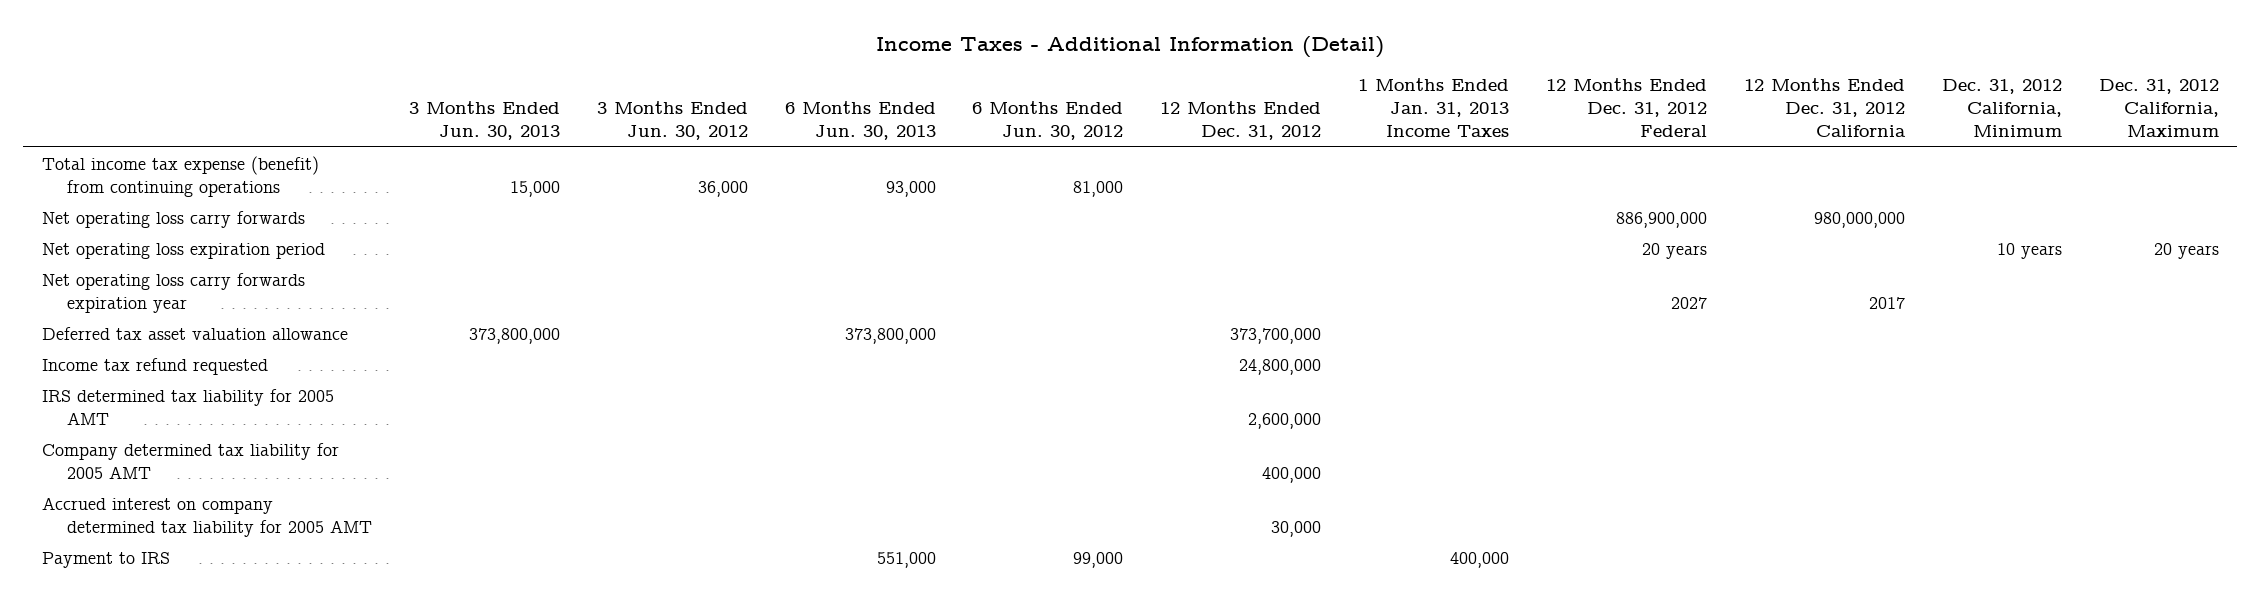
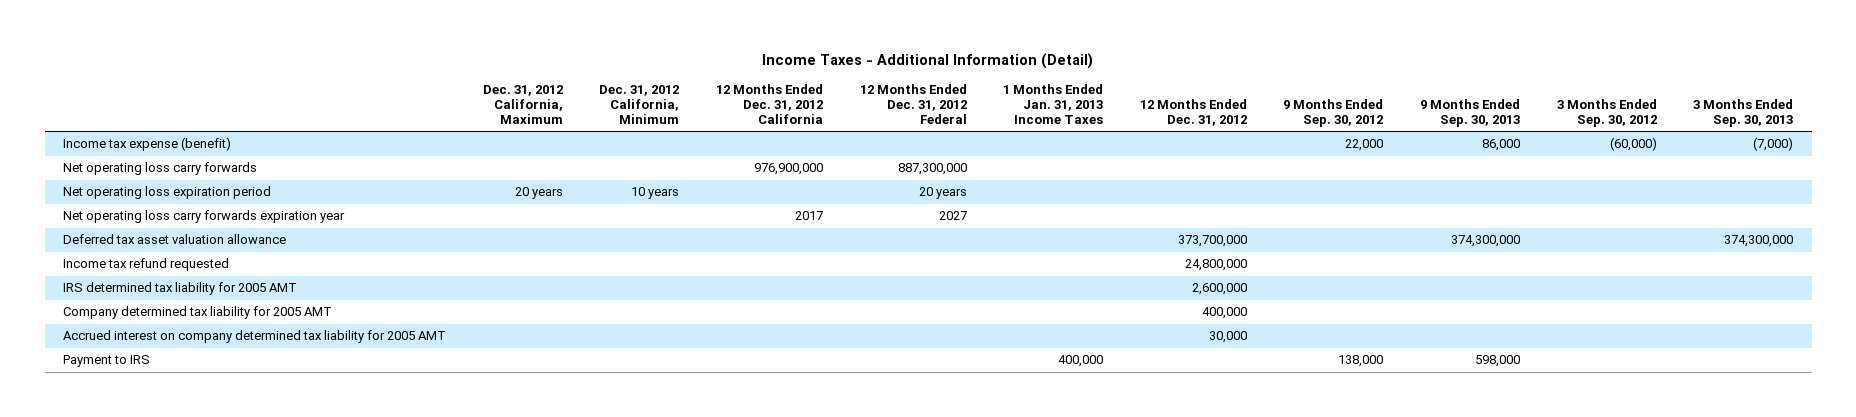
[408,101,560,141] 3 Months Ended Jun. 30, 2013 -> none
[596,101,748,141] 3 Months Ended Jun. 30, 2012 -> none
[784,101,936,141] 6 Months Ended Jun. 30, 2013 -> none
[972,101,1124,141] 6 Months Ended Jun. 30, 2012 -> none
none -> [1283,98,1384,127] 9 Months Ended Sep. 30, 2012
none -> [1420,98,1521,127] 9 Months Ended Sep. 30, 2013
none -> [1556,98,1657,127] 3 Months Ended Sep. 30, 2012
none -> [1693,98,1794,127] 3 Months Ended Sep. 30, 2013
[41,155,319,197] Total income tax expense (benefit) from continuing operations -> [63,137,232,152] Income tax expense (benefit)
[1616,211,1708,228] 886,900,000 -> [897,163,967,176] 887,300,000
[1813,211,1905,228] 980,000,000 -> [753,163,823,176] 976,900,000

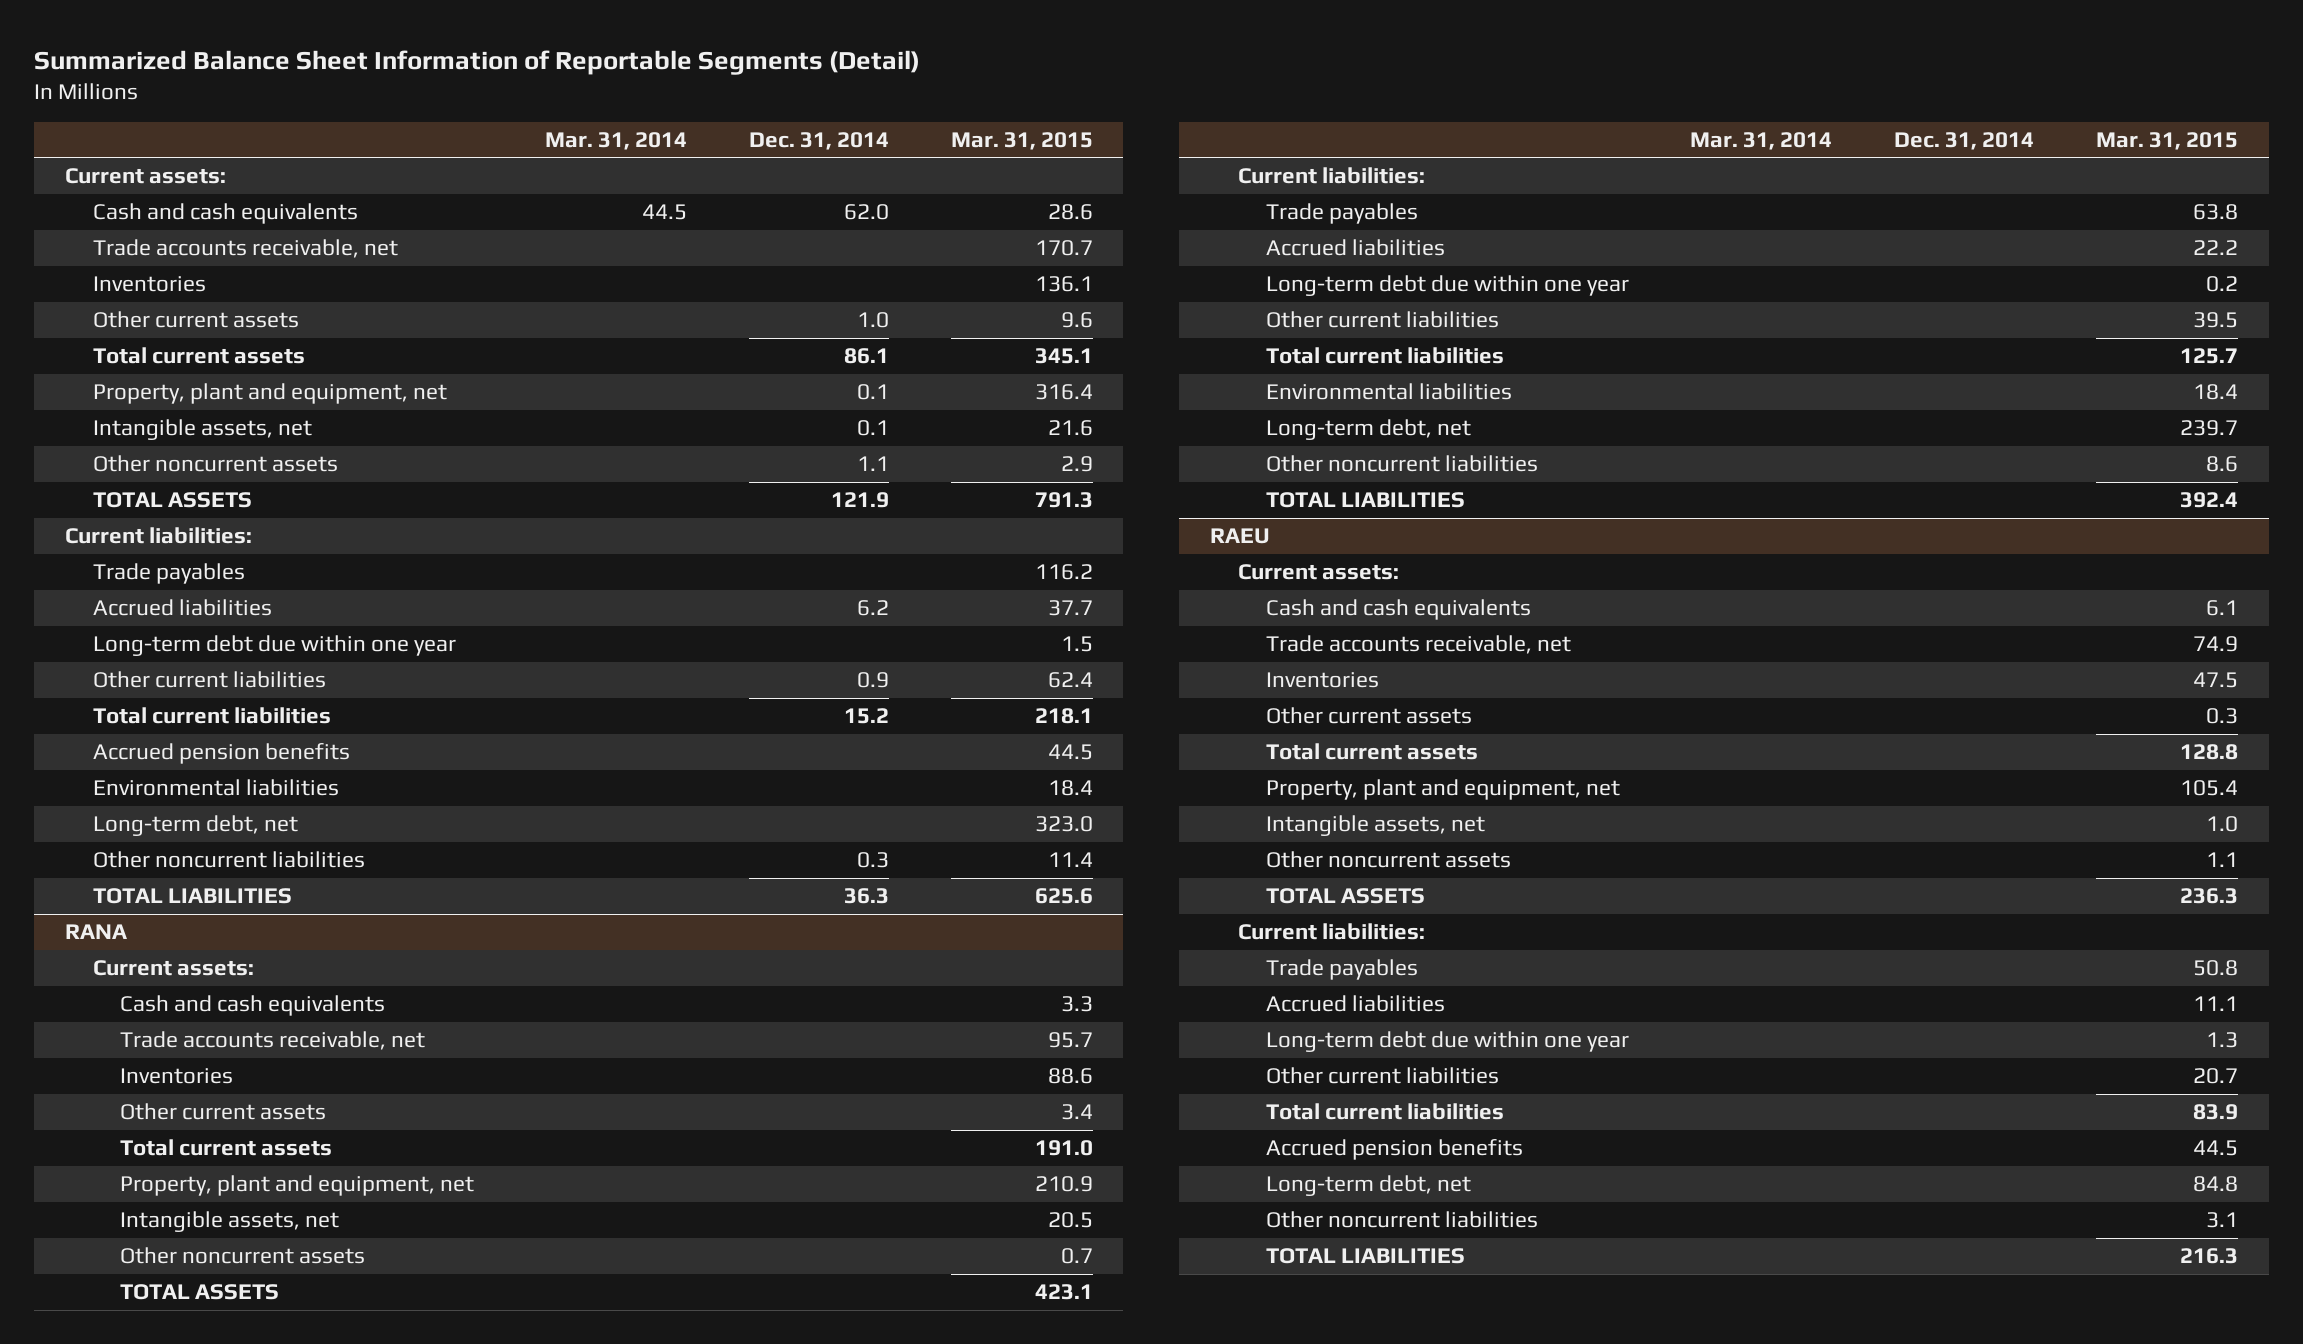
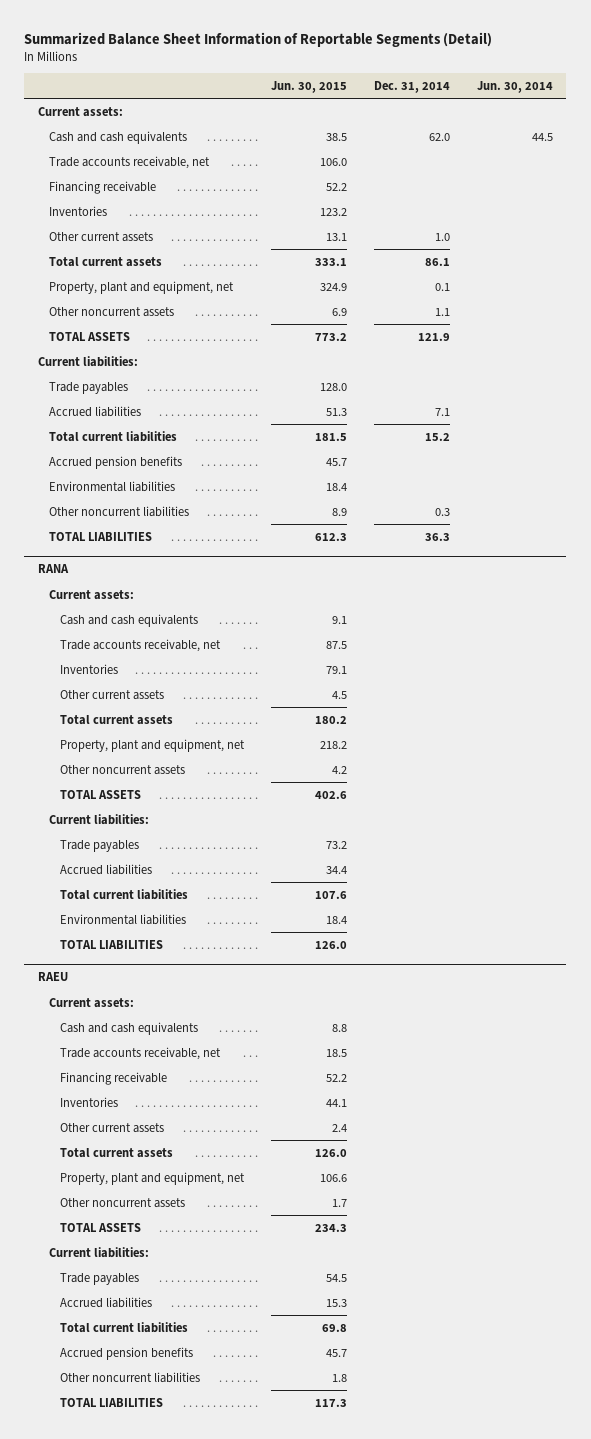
[545,131,688,150] Mar. 31, 2014 -> none
[950,131,1093,150] Mar. 31, 2015 -> none
none -> [271,80,348,93] Jun. 30, 2015
none -> [477,80,554,93] Jun. 30, 2014
none -> [48,180,156,194] Financing receivable
[92,419,312,441] Intangible assets, net -> none
[92,635,456,657] Long-term debt due within one year -> none
[92,671,326,689] Other current liabilities -> none
[856,600,889,617] 6.2 -> [435,407,451,416] 7.1
[92,815,298,837] Long-term debt, net -> none
[120,1211,340,1233] Intangible assets, net -> none
[1265,275,1629,297] Long-term debt due within one year -> none
[1265,311,1499,329] Other current liabilities -> none
[1265,419,1471,441] Long-term debt, net -> none
[1265,455,1538,473] Other noncurrent liabilities -> none
none -> [60,1071,168,1085] Financing receivable
[1265,815,1485,837] Intangible assets, net -> none
[1265,1031,1629,1053] Long-term debt due within one year -> none
[1265,1067,1499,1085] Other current liabilities -> none
[1265,1175,1471,1197] Long-term debt, net -> none

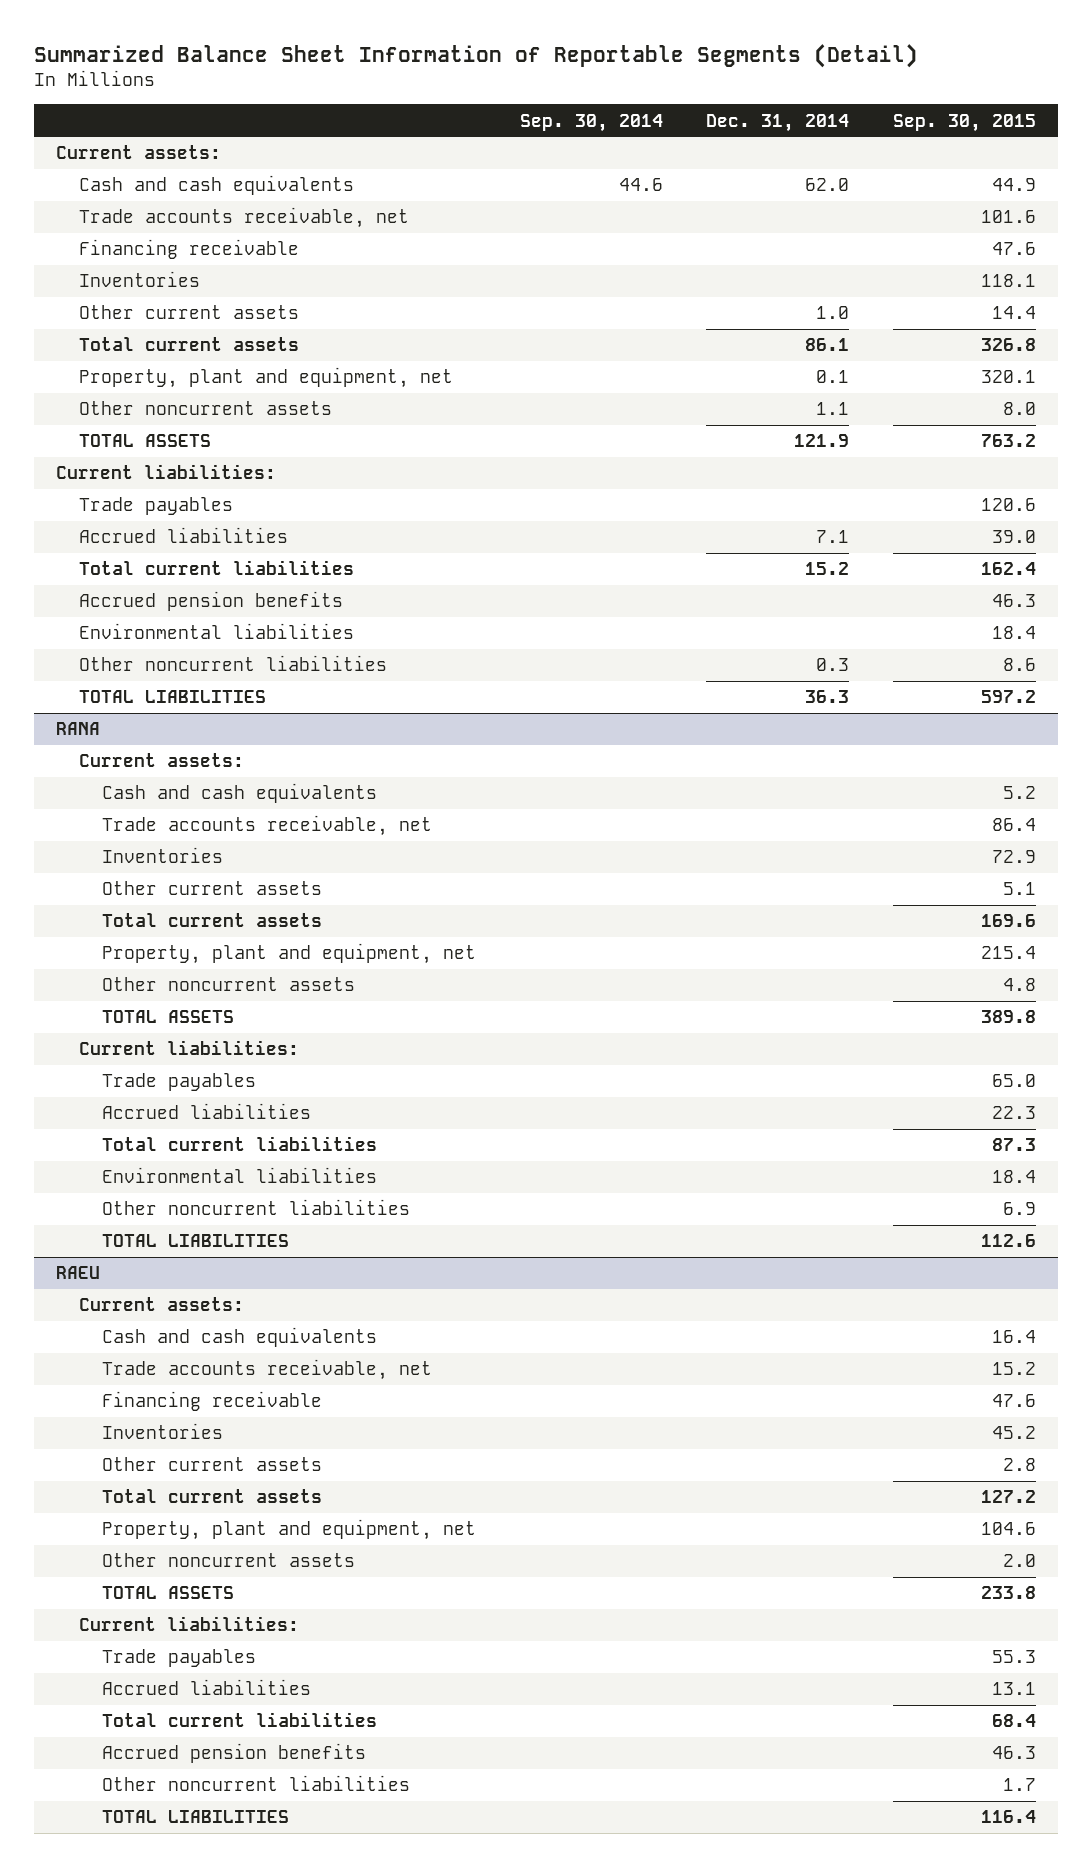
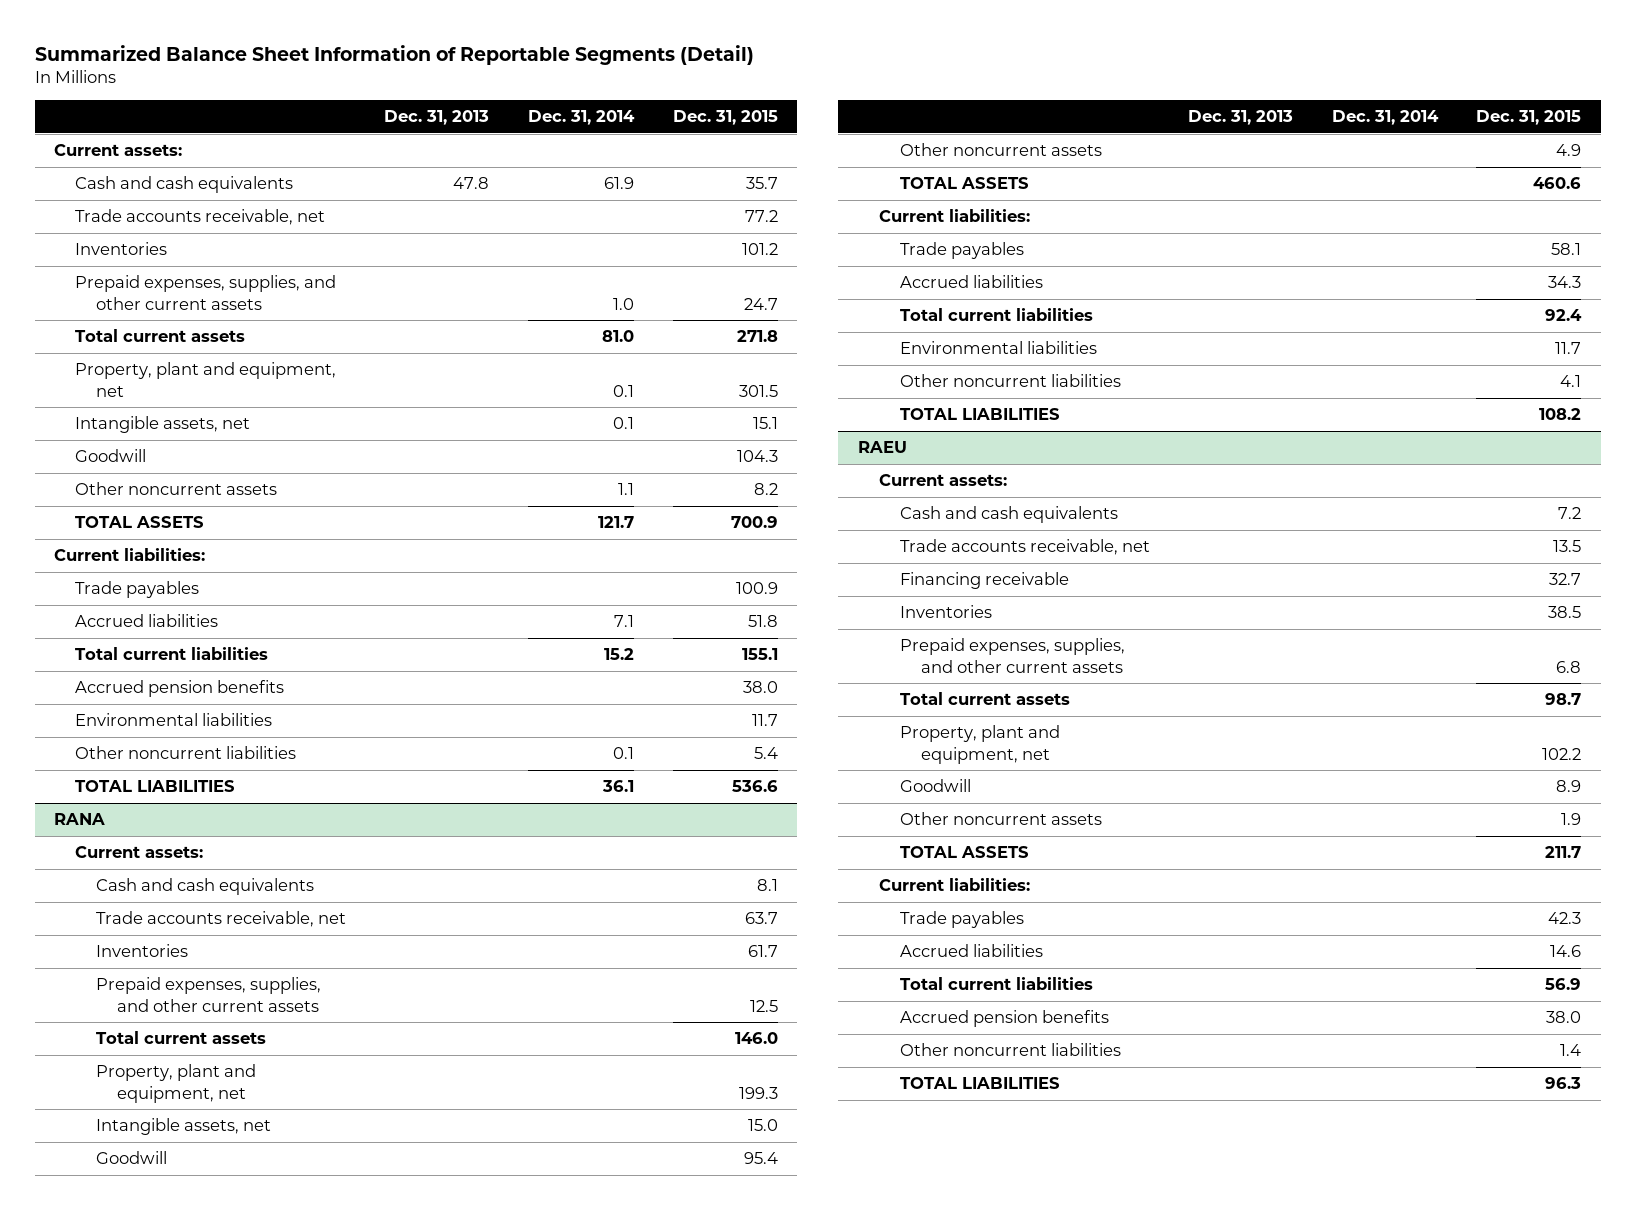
[519,113,663,132] Sep. 30, 2014 -> none
[893,113,1037,132] Sep. 30, 2015 -> none
none -> [384,110,490,126] Dec. 31, 2013
none -> [672,110,778,126] Dec. 31, 2015
[805,178,850,192] 62.0 -> [603,177,634,190] 61.9
[78,239,299,260] Financing receivable -> none
[78,305,299,320] Other current assets -> none
none -> [74,275,336,310] Prepaid expenses, supplies, and other current assets
[805,338,850,352] 86.1 -> [601,330,634,343] 81.0
none -> [74,416,250,434] Intangible assets, net
none -> [74,449,146,463] Goodwill
[794,434,850,448] 121.9 -> [597,516,634,529] 121.7
[816,658,850,672] 0.3 -> [612,747,634,760] 0.1
[805,690,850,704] 36.3 -> [601,780,634,793] 36.1
[101,881,322,896] Other current assets -> none
none -> [95,977,321,1012] Prepaid expenses, supplies, and other current assets
none -> [95,1118,271,1136] Intangible assets, net
none -> [95,1151,167,1165] Goodwill
[101,1457,322,1472] Other current assets -> none
none -> [899,638,1125,673] Prepaid expenses, supplies, and other current assets
none -> [899,779,971,793] Goodwill

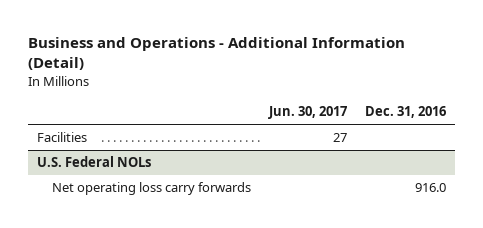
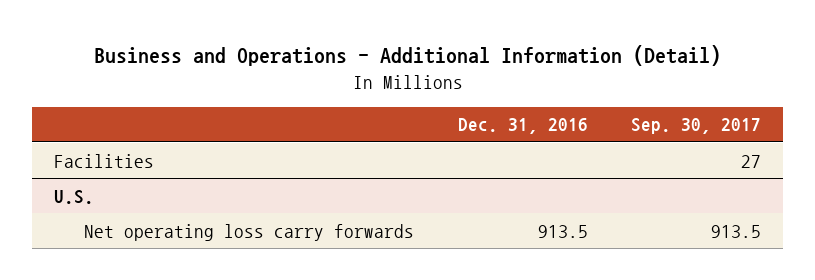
[268,106,348,120] Jun. 30, 2017 -> none
none -> [631,118,762,135] Sep. 30, 2017
[36,156,151,168] U.S. Federal NOLs -> none
[52,182,252,196] Net operating loss carry forwards -> none
none -> [53,189,94,204] U.S.
none -> [83,223,414,241] Net operating loss carry forwards

